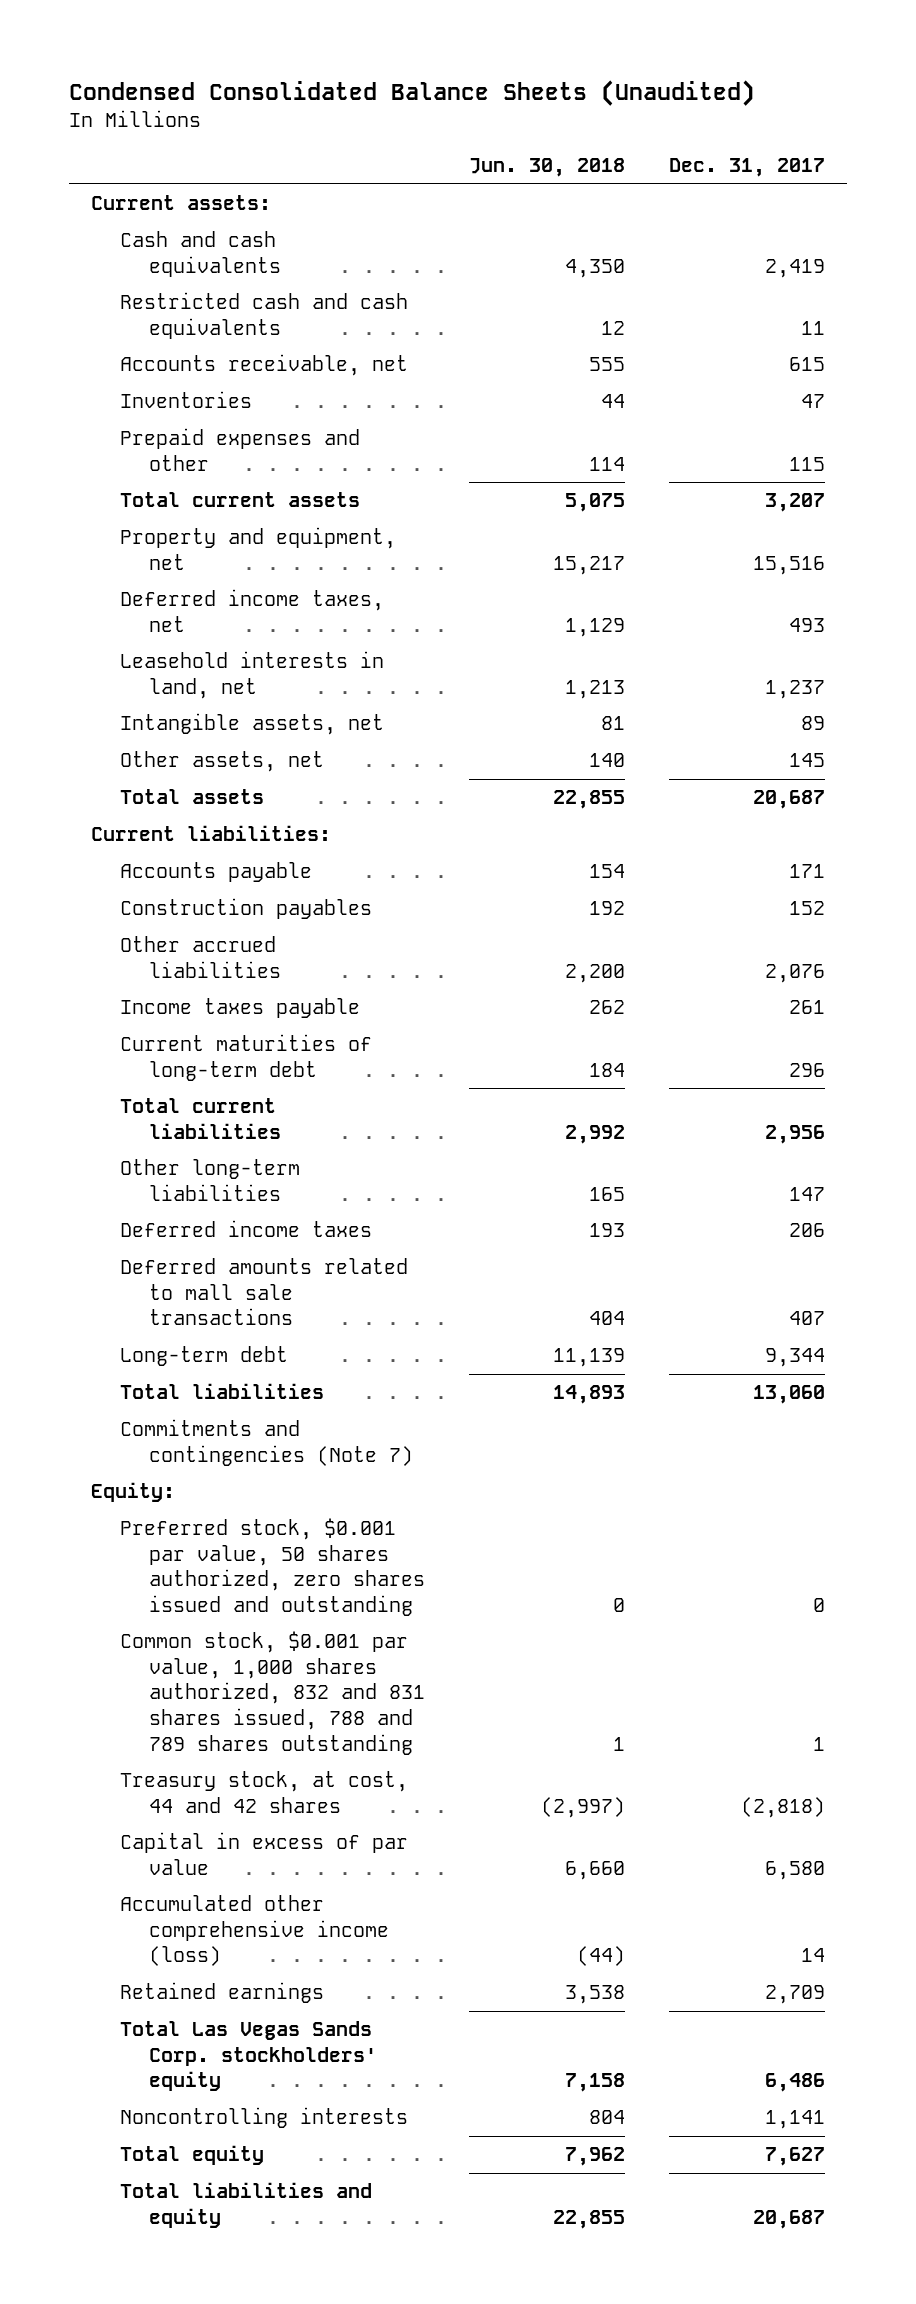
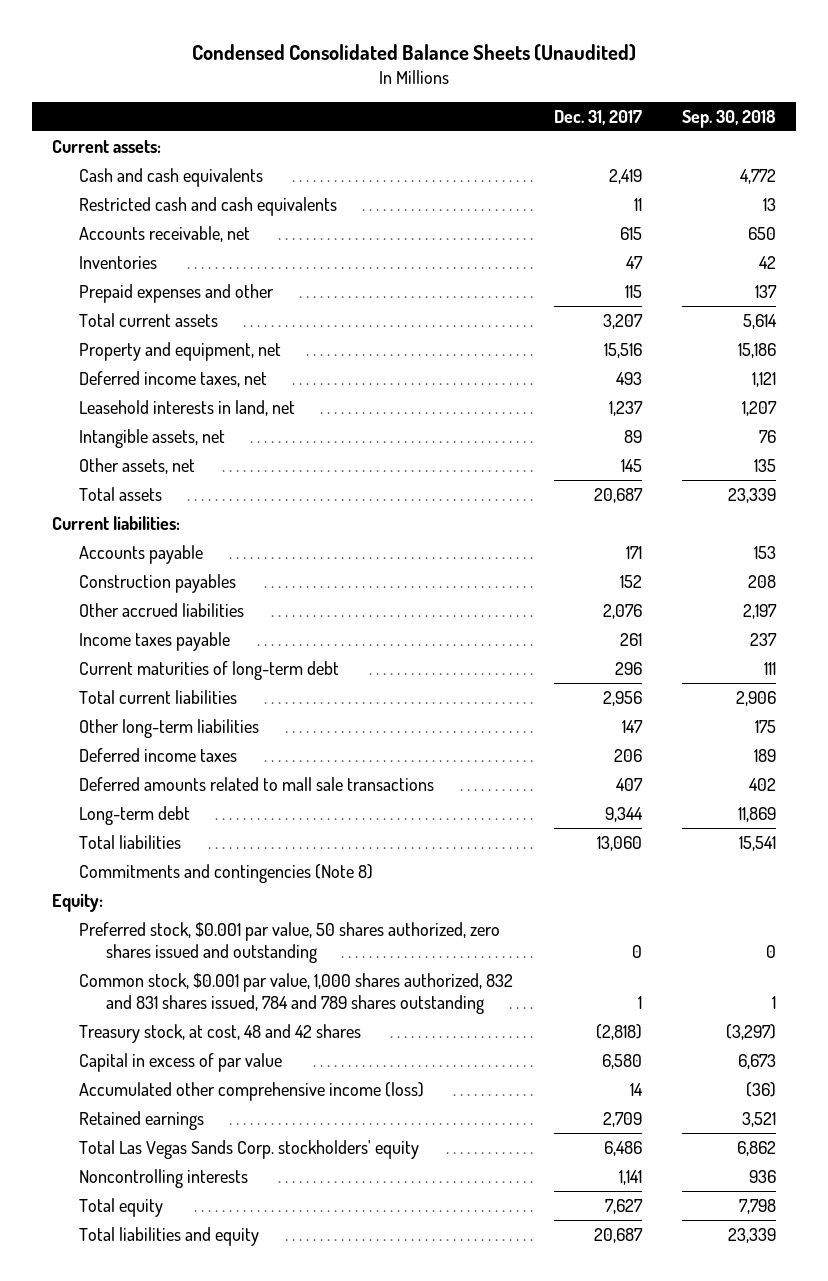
[468,158,625,178] Jun. 30, 2018 -> none
none -> [682,110,777,129] Sep. 30, 2018
[120,1419,413,1466] Commitments and contingencies (Note 7) -> [79,863,374,883] Commitments and contingencies (Note 8)
[120,1631,425,1755] Common stock, $0.001 par value, 1,000 shares authorized, 832 and 831 shares issued, 788 and 789 shares outstanding -> [79,972,514,1015] Common stock, $0.001 par value, 1,000 shares authorized, 832 and 831 shares issued, 784 and 789 shares outstanding
[120,1771,409,1813] Treasury stock, at cost, 44 and 42 shares -> [79,1023,362,1043] Treasury stock, at cost, 48 and 42 shares

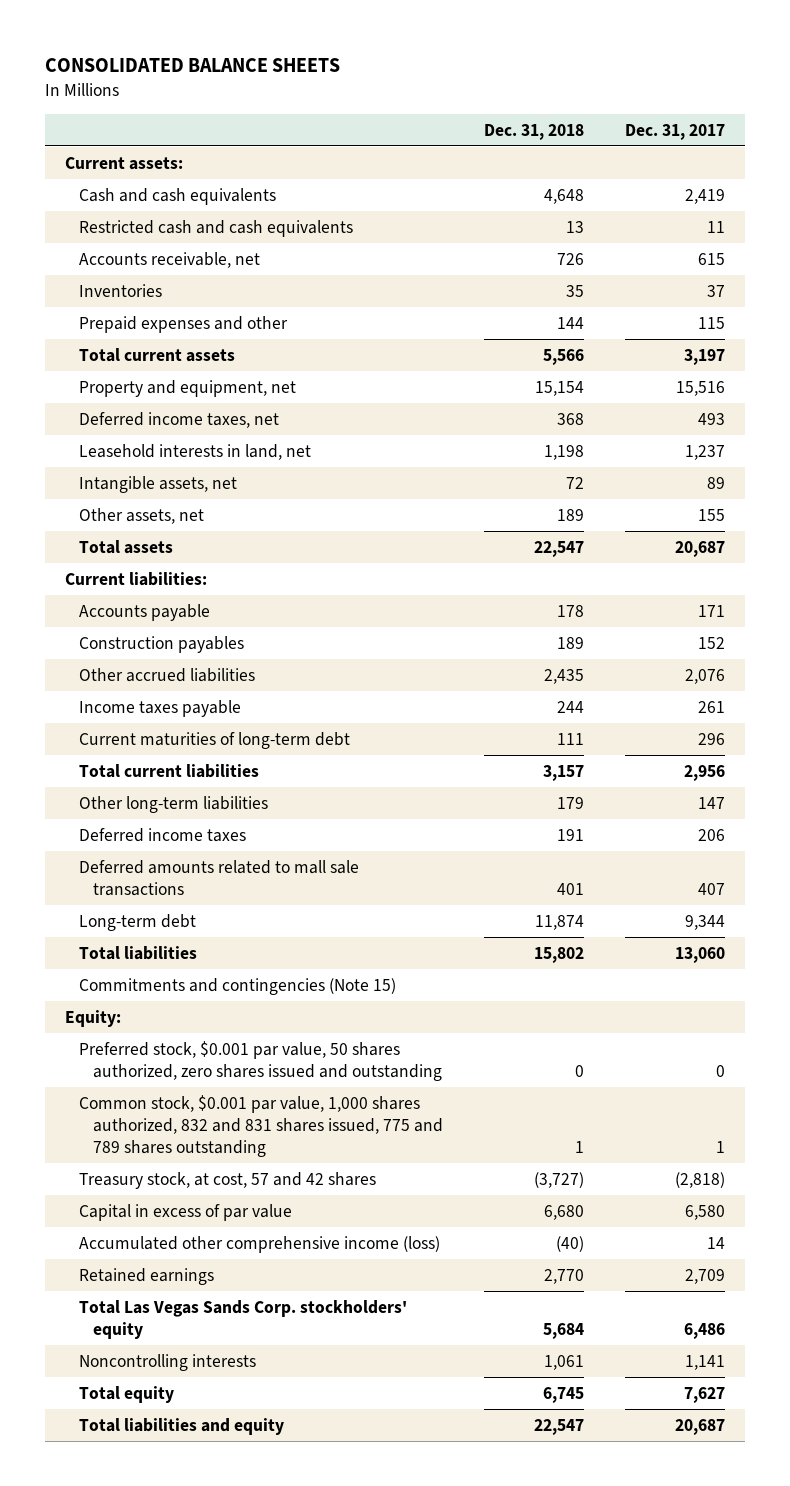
[192,43,637,61] Condensed Consolidated Balance Sheets (Unaudited) -> [44,58,340,73] CONSOLIDATED BALANCE SHEETS
[682,110,777,129] Sep. 30, 2018 -> none
none -> [484,123,585,140] Dec. 31, 2018
[625,255,643,269] 47 -> [706,285,725,298] 37
[602,313,643,329] 3,207 -> [683,349,725,366] 3,197
[620,458,642,472] 145 -> [697,509,725,522] 155
[79,863,374,883] Commitments and contingencies (Note 8) -> [79,978,397,996] Commitments and contingencies (Note 15)
[79,972,514,1015] Common stock, $0.001 par value, 1,000 shares authorized, 832 and 831 shares issued, 784 and 789 shares outstanding -> [79,1095,444,1157] Common stock, $0.001 par value, 1,000 shares authorized, 832 and 831 shares issued, 775 and 789 shares outstanding
[79,1023,362,1043] Treasury stock, at cost, 48 and 42 shares -> [79,1172,377,1190] Treasury stock, at cost, 57 and 42 shares

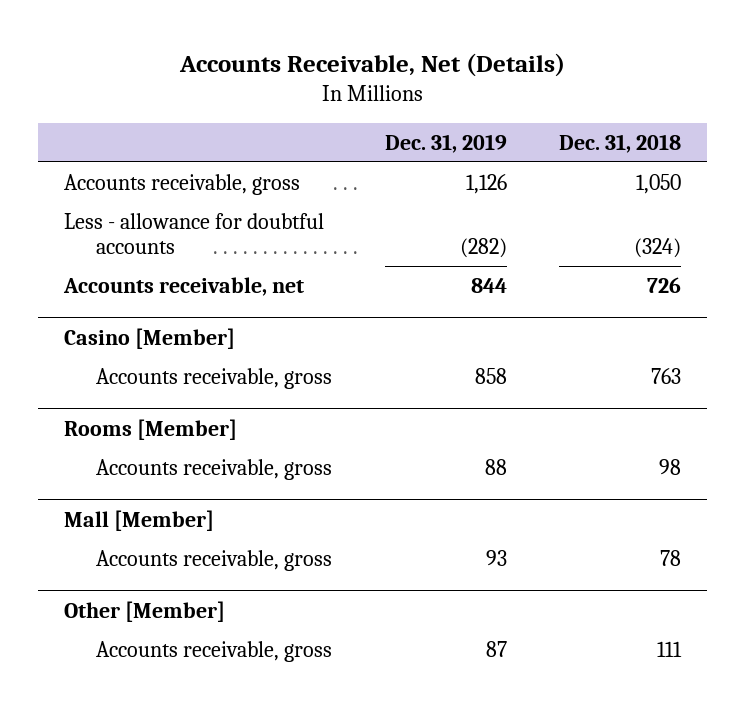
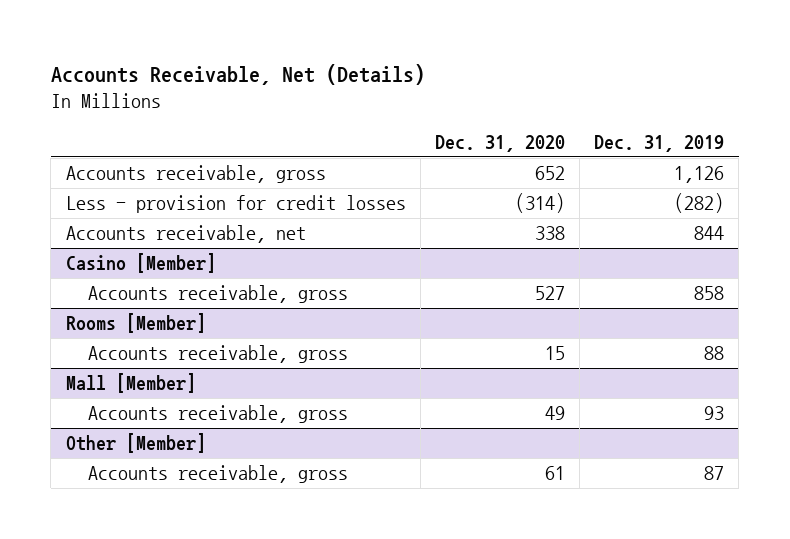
[559,133,682,153] Dec. 31, 2018 -> none
none -> [434,134,565,152] Dec. 31, 2020
[64,212,325,255] Less - allowance for doubtful accounts -> [65,195,406,214] Less - provision for credit losses

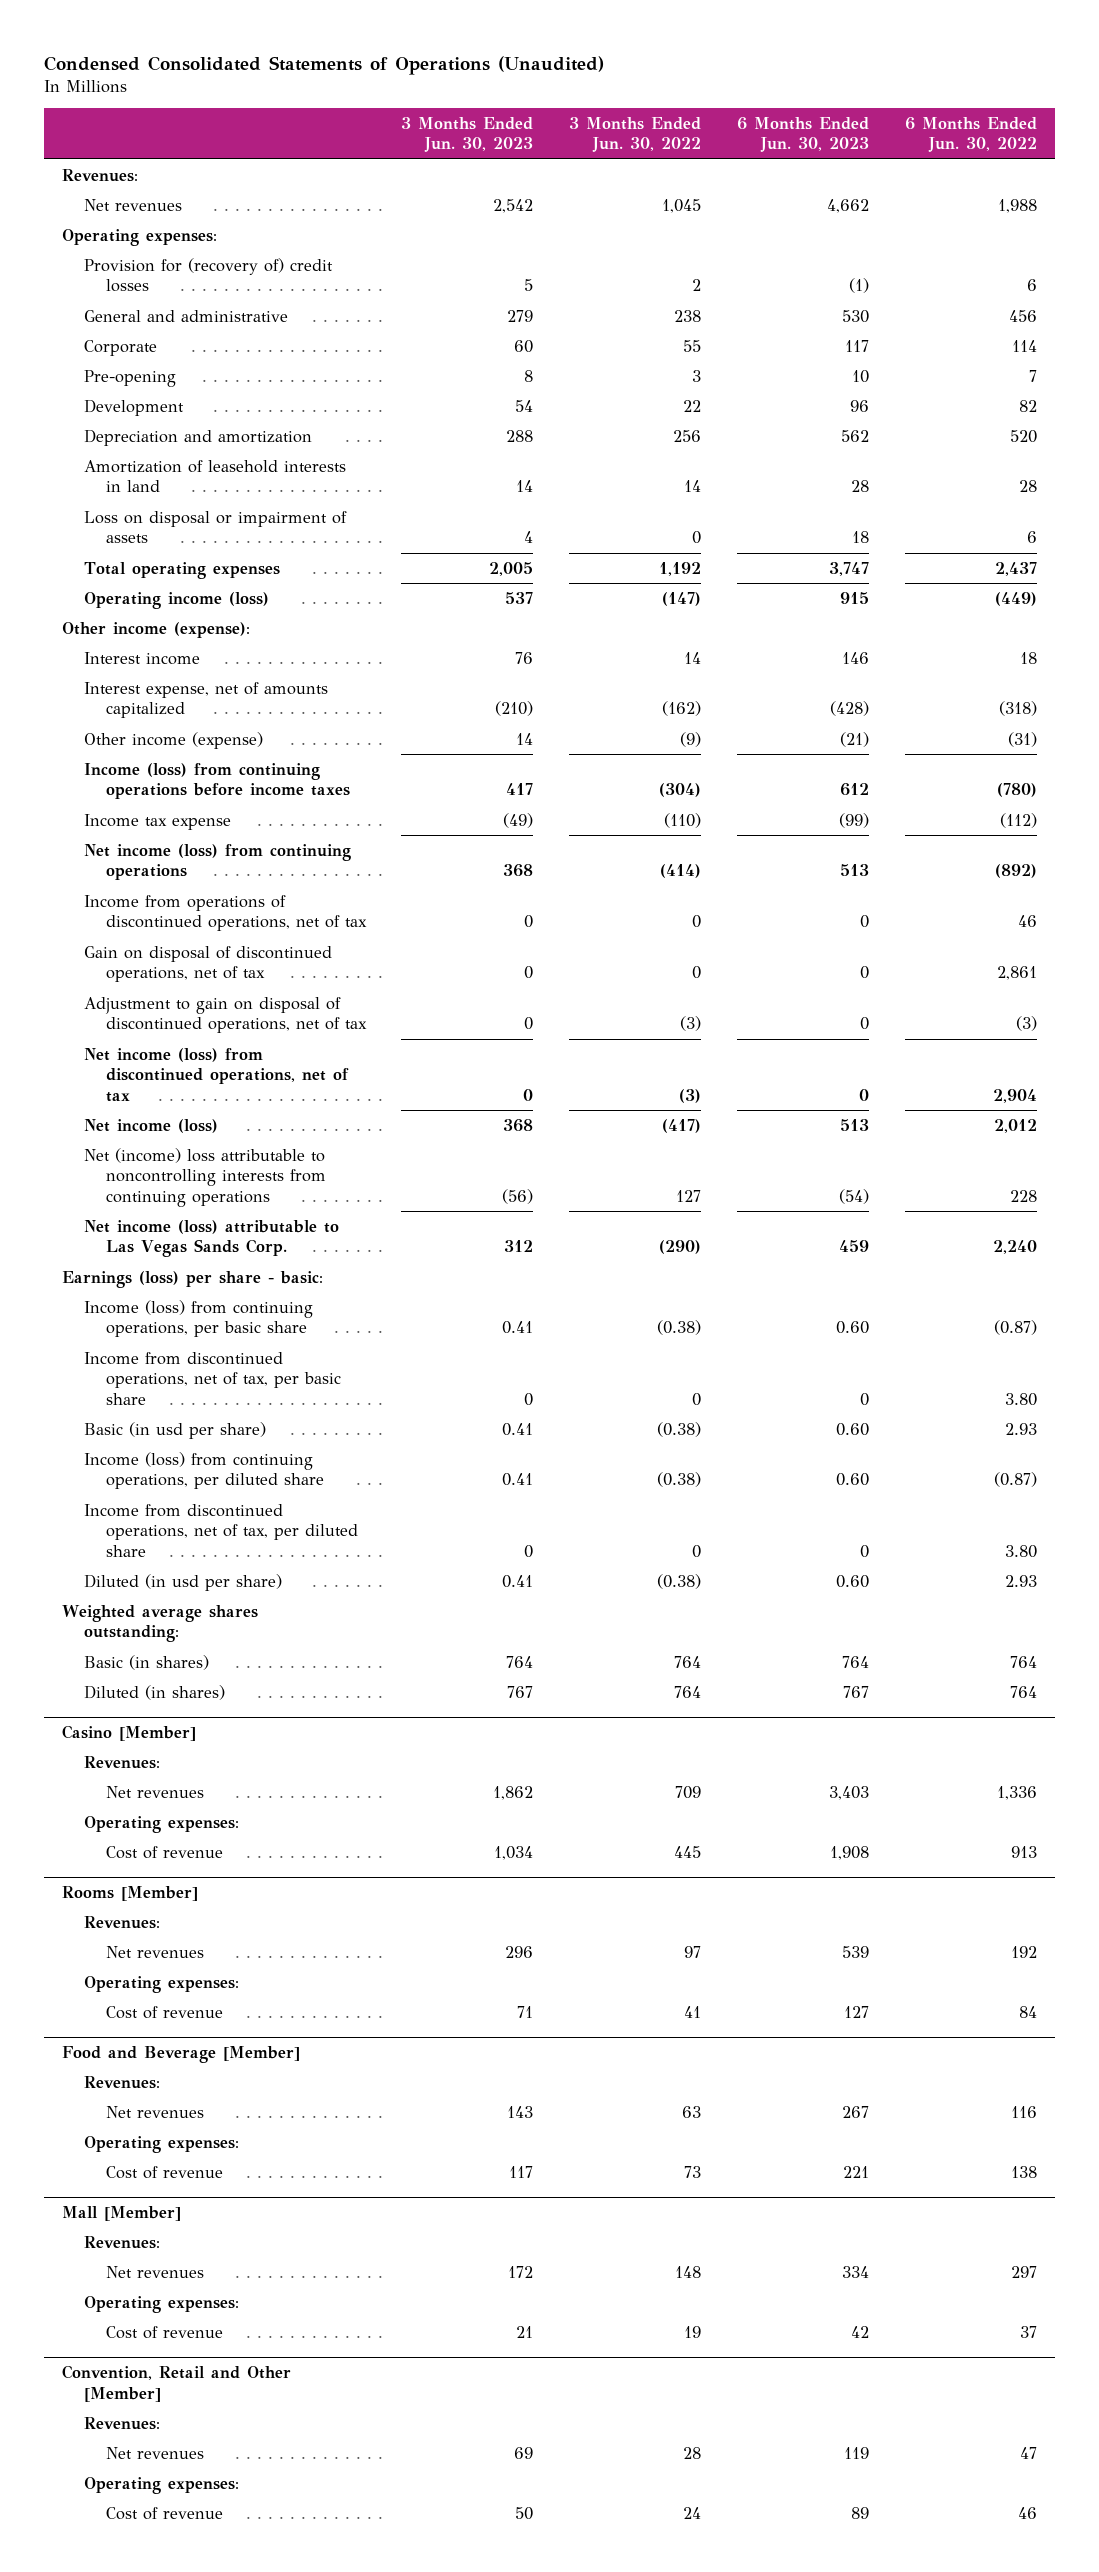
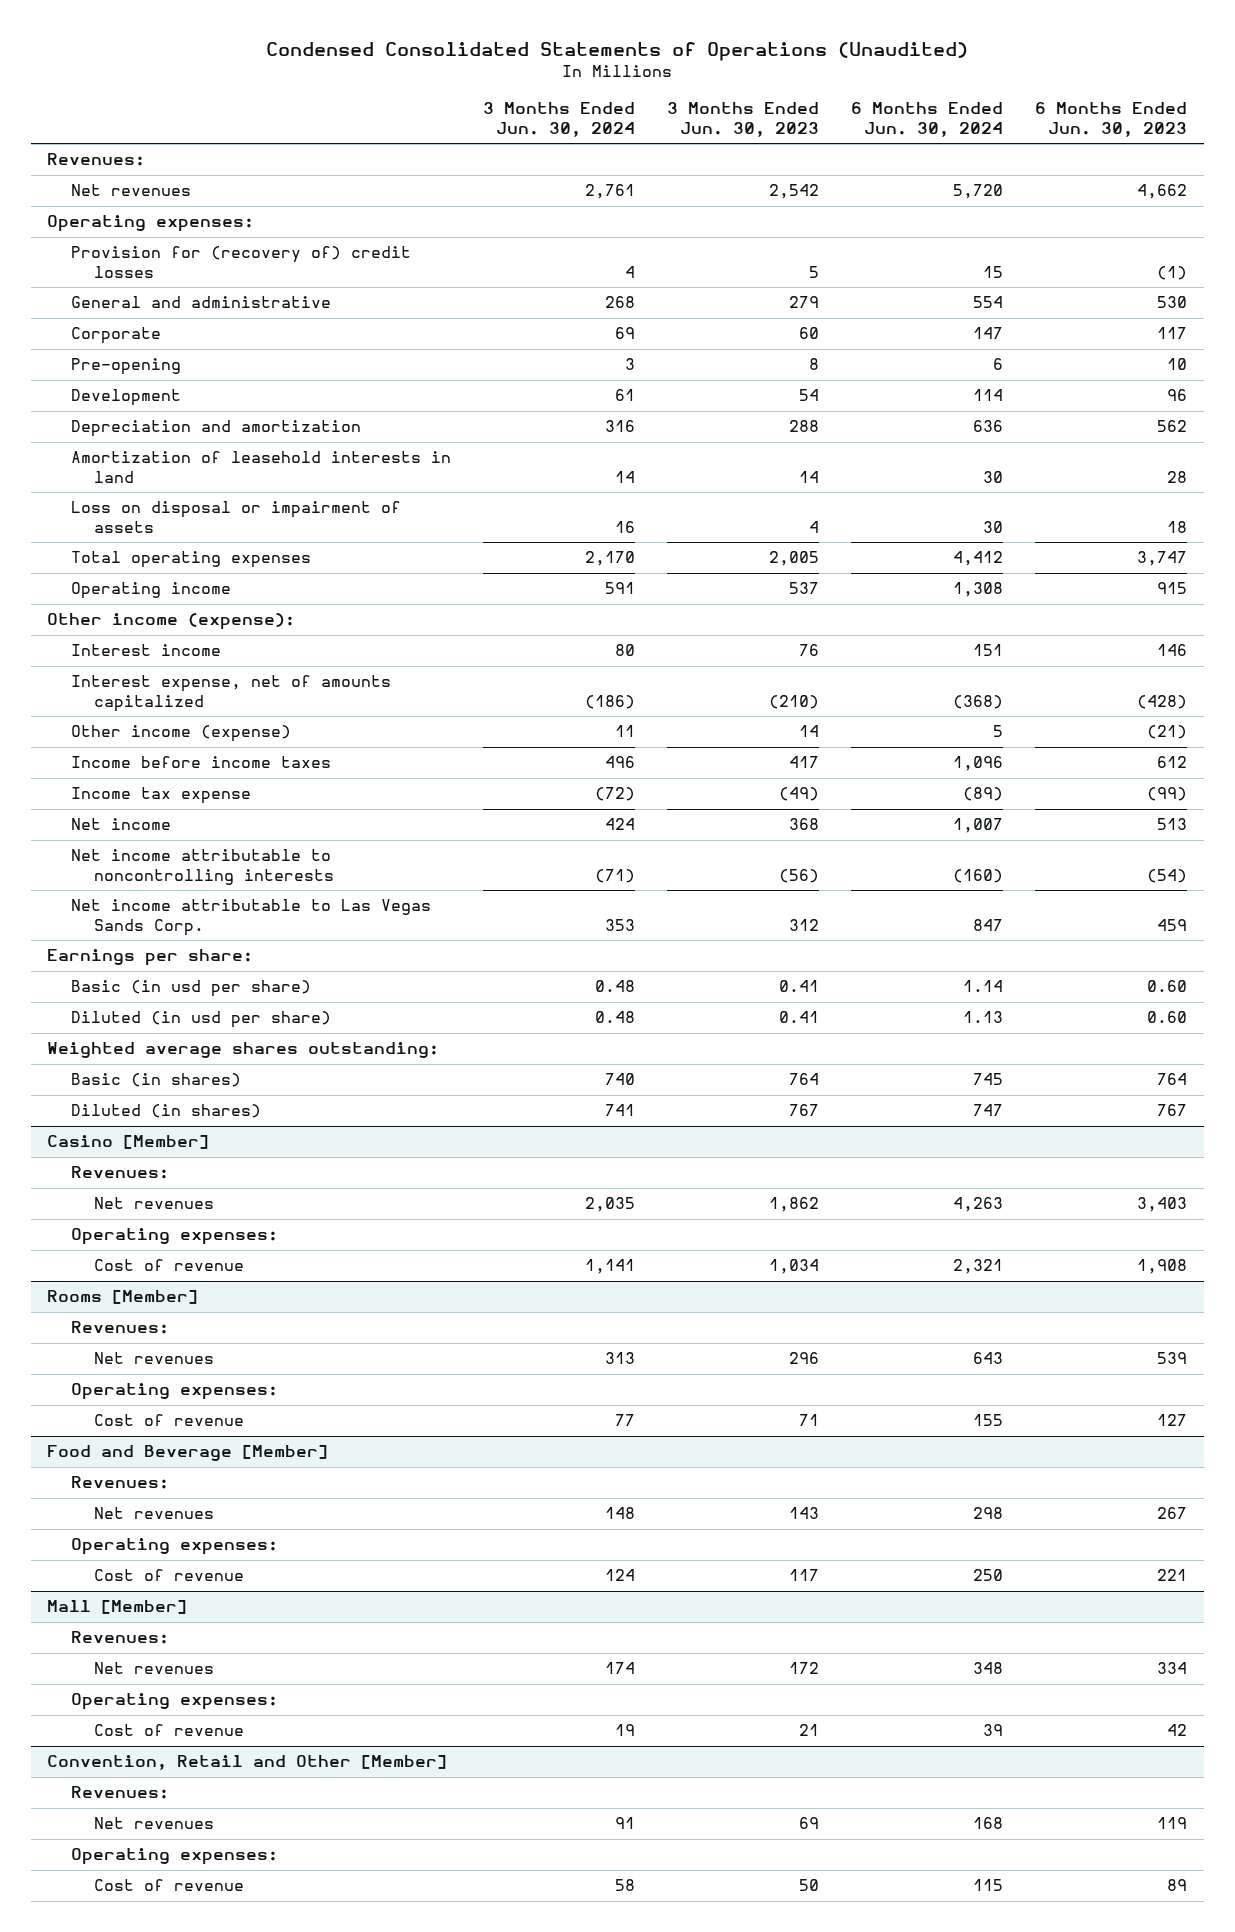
[569,116,702,153] 3 Months Ended Jun. 30, 2022 -> none
[904,116,1037,153] 6 Months Ended Jun. 30, 2022 -> none
none -> [482,102,635,137] 3 Months Ended Jun. 30, 2024
none -> [851,102,1004,137] 6 Months Ended Jun. 30, 2024
[83,591,269,609] Operating income (loss) -> [70,582,231,600] Operating income
[83,762,350,800] Income (loss) from continuing operations before income taxes -> [70,756,331,769] Income before income taxes
[83,843,351,881] Net income (loss) from continuing operations -> none
[83,894,367,932] Income from operations of discontinued operations, net of tax -> none
[83,945,332,983] Gain on disposal of discontinued operations, net of tax -> none
[83,996,367,1034] Adjustment to gain on disposal of discontinued operations, net of tax -> none
[83,1047,349,1102] Net income (loss) from discontinued operations, net of tax -> none
[83,1299,313,1338] Income (loss) from continuing operations, per basic share -> none
[83,1351,341,1405] Income from discontinued operations, net of tax, per basic share -> none
[83,1118,218,1133] Net income (loss) -> [70,818,171,831] Net income
[83,1147,326,1207] Net (income) loss attributable to noncontrolling interests from continuing operations -> [70,849,335,885] Net income attributable to noncontrolling interests
[83,1219,339,1258] Net income (loss) attributable to Las Vegas Sands Corp. -> [70,899,431,936] Net income attributable to Las Vegas Sands Corp.
[62,1270,324,1288] Earnings (loss) per share - basic: -> [47,949,254,967] Earnings per share:
[83,1451,324,1490] Income (loss) from continuing operations, per diluted share -> none
[83,1503,358,1557] Income from discontinued operations, net of tax, per diluted share -> none

